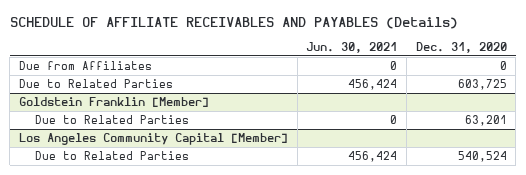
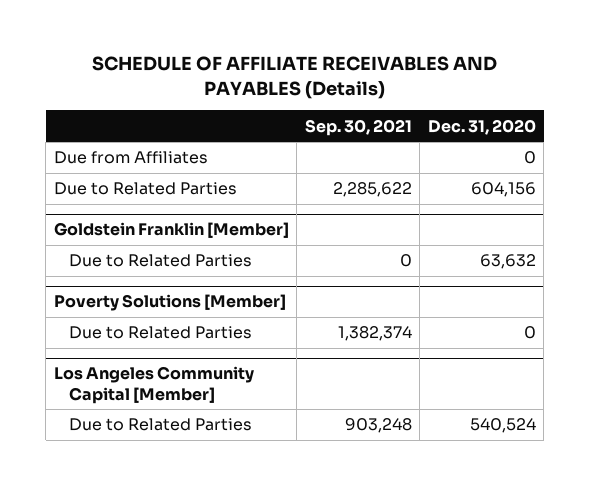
[306,42,398,54] Jun. 30, 2021 -> none
none -> [304,118,412,136] Sep. 30, 2021
[457,79,507,91] 603,725 -> [470,182,536,198] 604,156
[464,115,507,127] 63,201 -> [479,254,536,270] 63,632
none -> [53,294,286,312] Poverty Solutions [Member]
none -> [68,326,252,340] Due to Related Parties

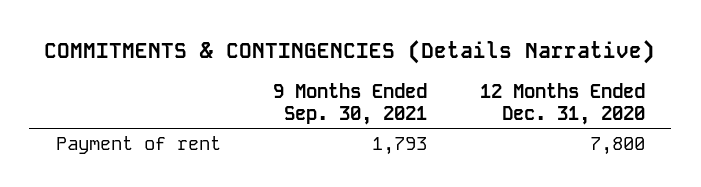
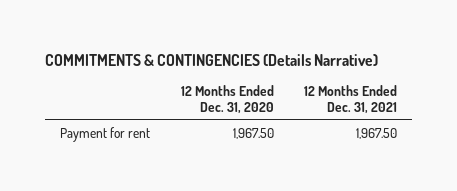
[273,82,428,126] 9 Months Ended Sep. 30, 2021 -> none
none -> [303,85,397,115] 12 Months Ended Dec. 31, 2021
[55,136,221,155] Payment of rent -> [60,127,151,143] Payment for rent
[589,137,645,156] 7,800 -> [232,128,274,140] 1,967.50

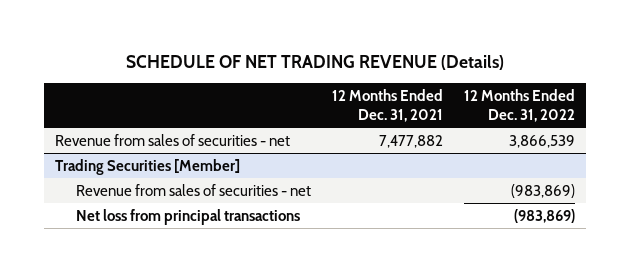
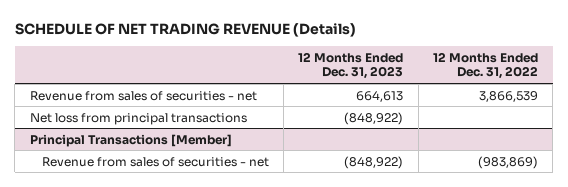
[332,88,444,122] 12 Months Ended Dec. 31, 2021 -> none
none -> [298,51,404,80] 12 Months Ended Dec. 31, 2023
[54,158,240,175] Trading Securities [Member] -> none
none -> [29,112,247,125] Net loss from principal transactions
none -> [29,133,232,147] Principal Transactions [Member]
[75,208,300,225] Net loss from principal transactions -> none

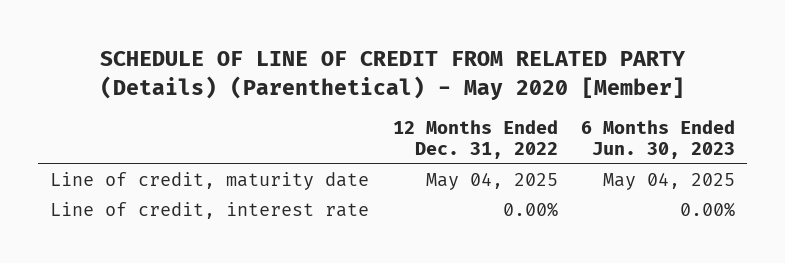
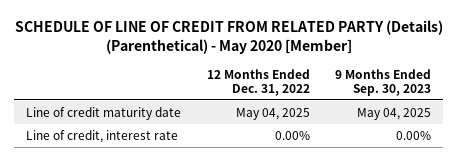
[581,119,736,160] 6 Months Ended Jun. 30, 2023 -> none
none -> [334,68,431,96] 9 Months Ended Sep. 30, 2023
[50,172,370,191] Line of credit, maturity date -> [26,106,182,120] Line of credit maturity date

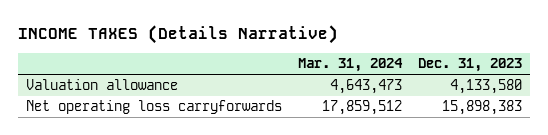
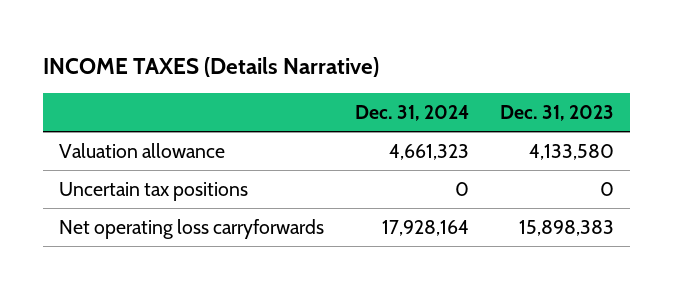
[297,58,403,73] Mar. 31, 2024 -> none
none -> [354,104,469,121] Dec. 31, 2024
none -> [58,181,248,201] Uncertain tax positions

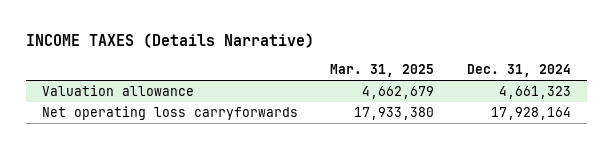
[500,104,615,121] Dec. 31, 2023 -> none
none -> [330,64,435,78] Mar. 31, 2025
[58,181,248,201] Uncertain tax positions -> none

